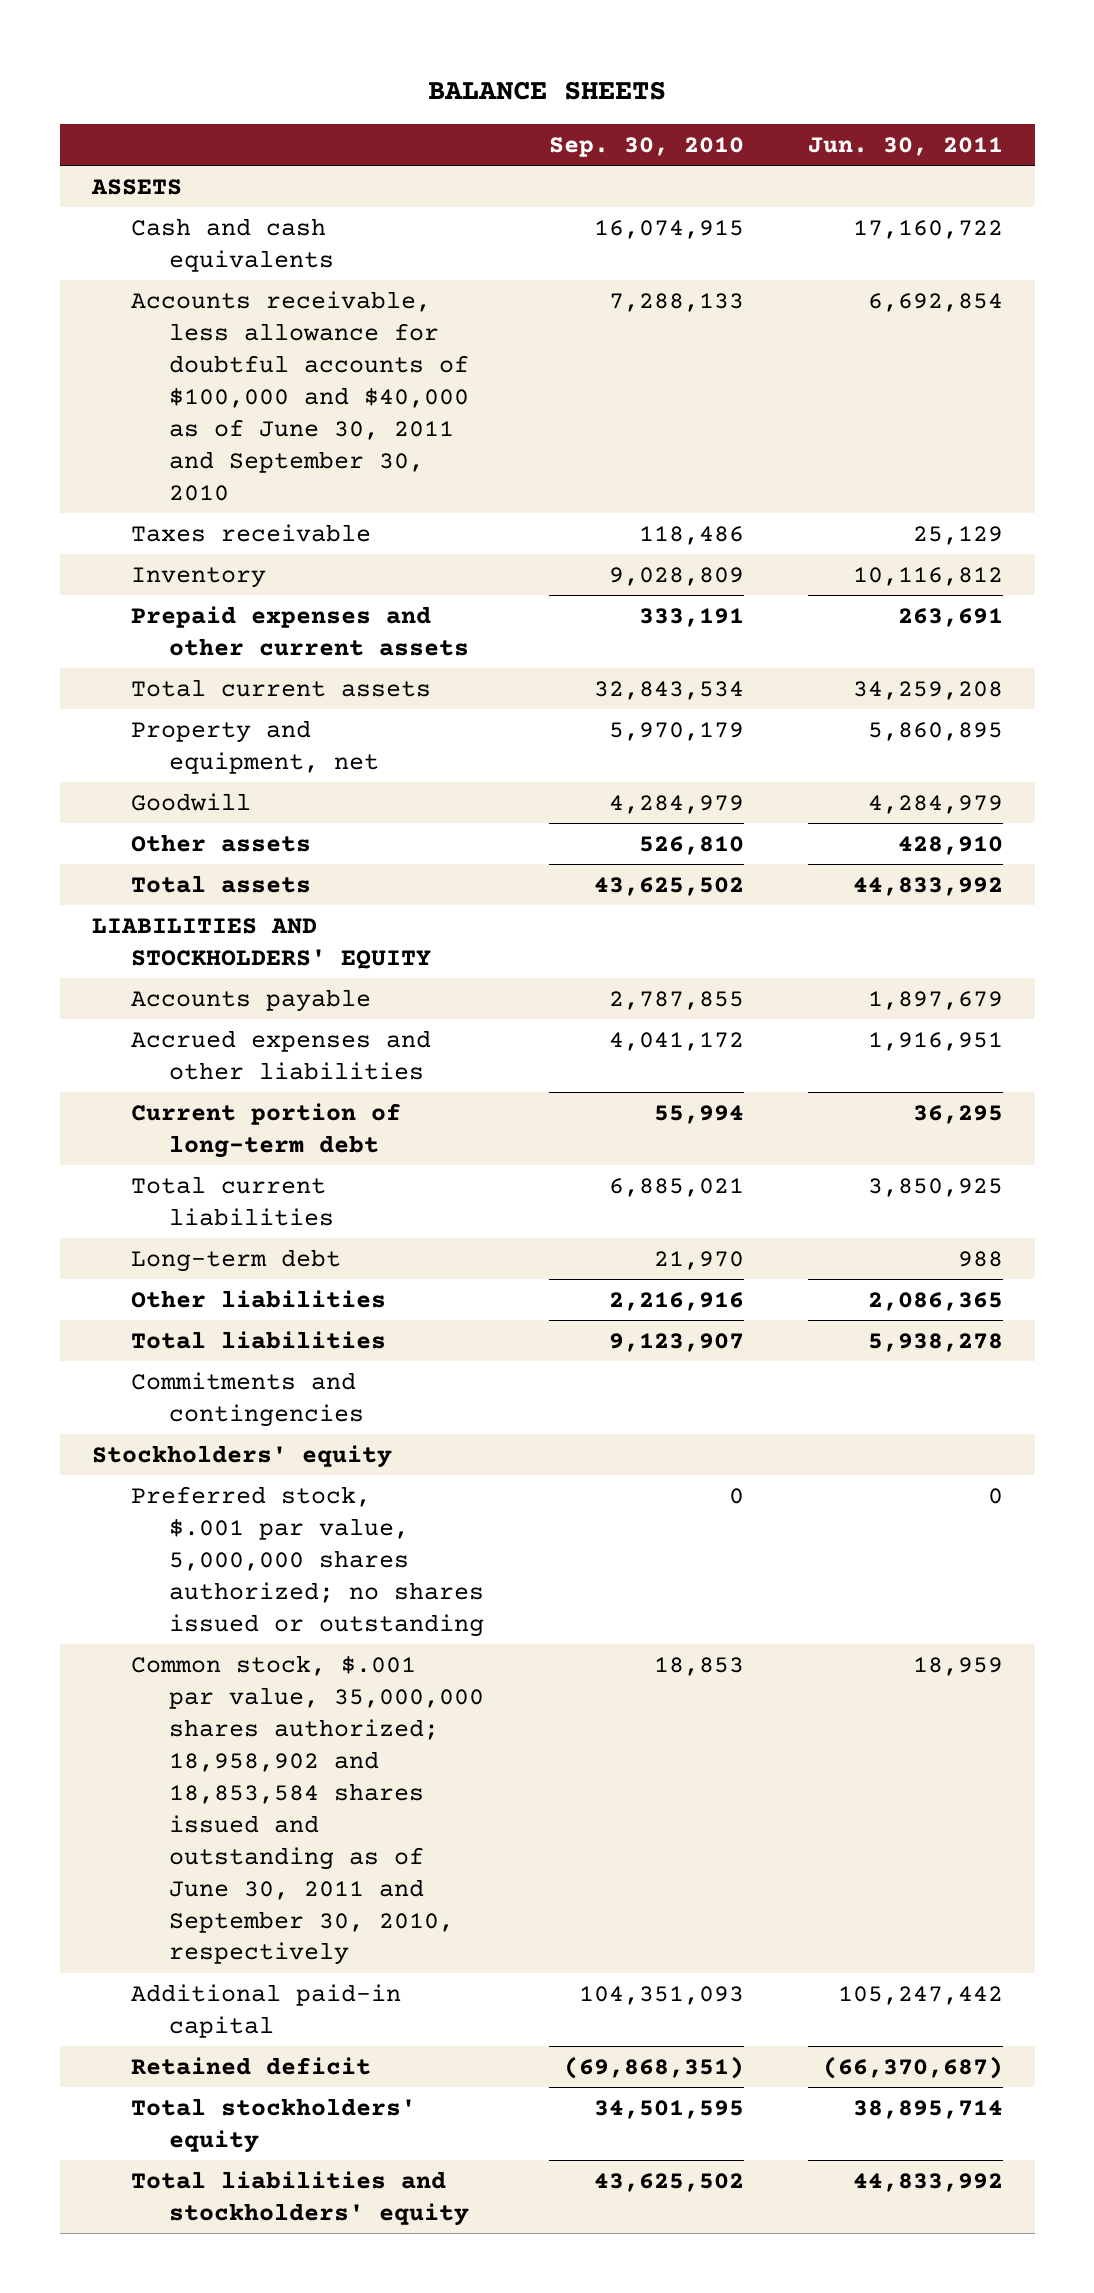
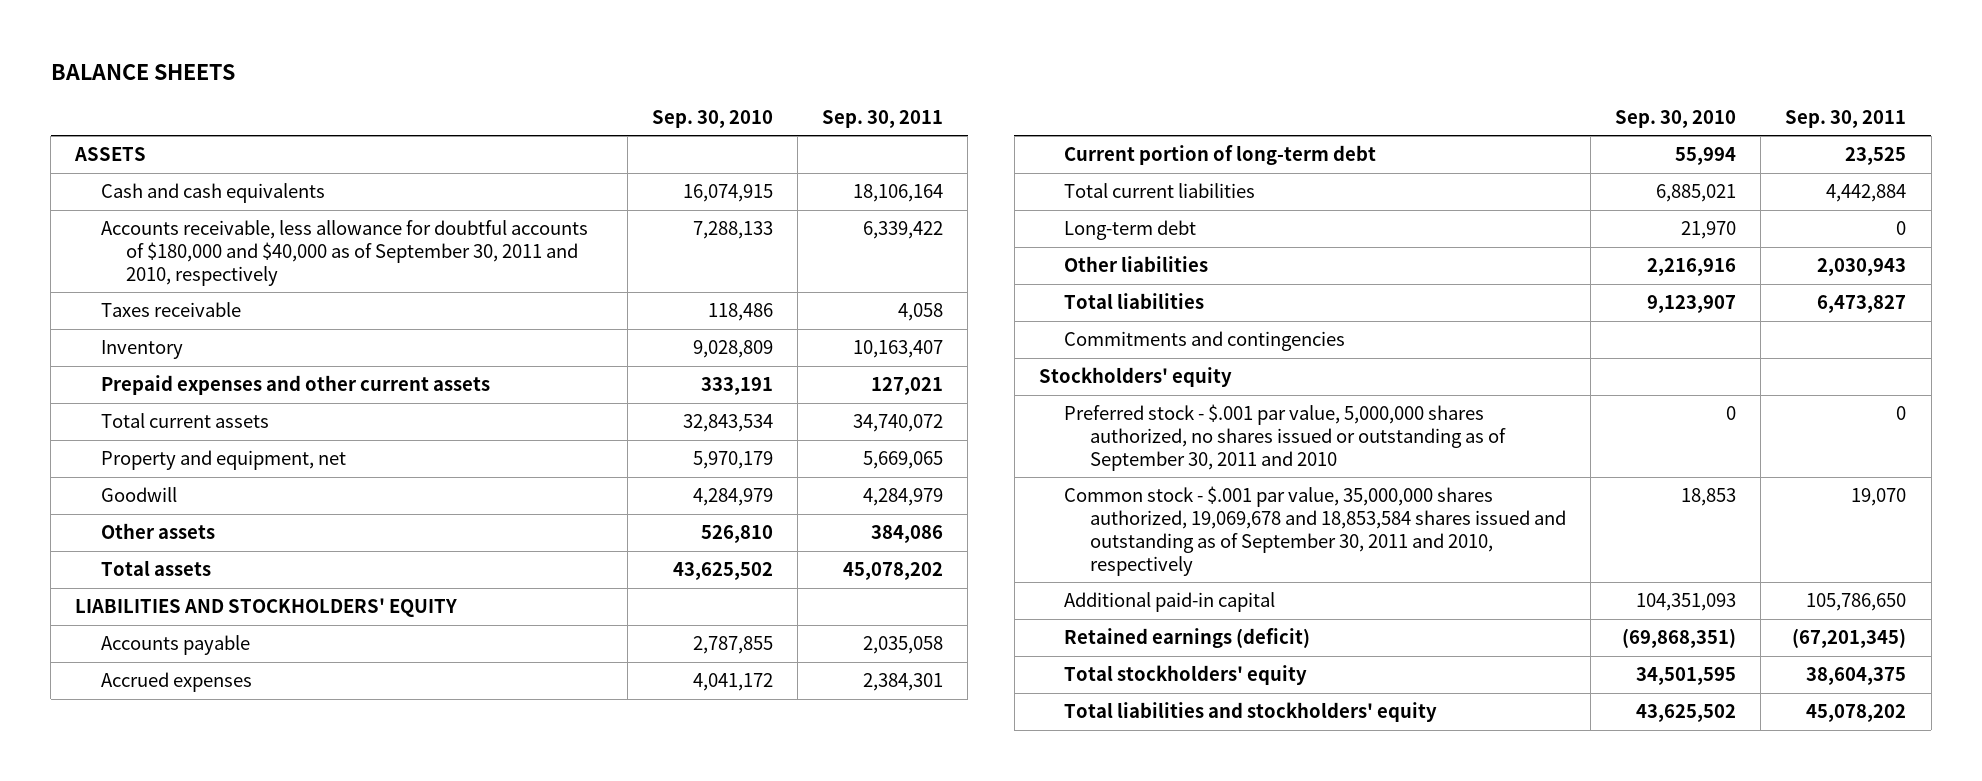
[807,136,1003,156] Jun. 30, 2011 -> none
none -> [821,109,943,128] Sep. 30, 2011
[130,290,470,501] Accounts receivable, less allowance for doubtful accounts of $100,000 and $40,000 as of June 30, 2011 and September 30, 2010 -> [100,220,588,287] Accounts receivable, less allowance for doubtful accounts of $180,000 and $40,000 as of September 30, 2011 and 2010, respectively
[130,1029,431,1080] Accrued expenses and other liabilities -> [100,672,252,693] Accrued expenses
[130,1485,485,1637] Preferred stock, $.001 par value, 5,000,000 shares authorized; no shares issued or outstanding -> [1064,404,1506,472] Preferred stock - $.001 par value, 5,000,000 shares authorized, no shares issued or outstanding as of September 30, 2011 and 2010
[130,1654,485,1966] Common stock, $.001 par value, 35,000,000 shares authorized; 18,958,902 and 18,853,584 shares issued and outstanding as of June 30, 2011 and September 30, 2010, respectively -> [1064,486,1566,576] Common stock - $.001 par value, 35,000,000 shares authorized, 19,069,678 and 18,853,584 shares issued and outstanding as of September 30, 2011 and 2010, respectively
[130,2056,371,2075] Retained deficit -> [1064,628,1311,649] Retained earnings (deficit)

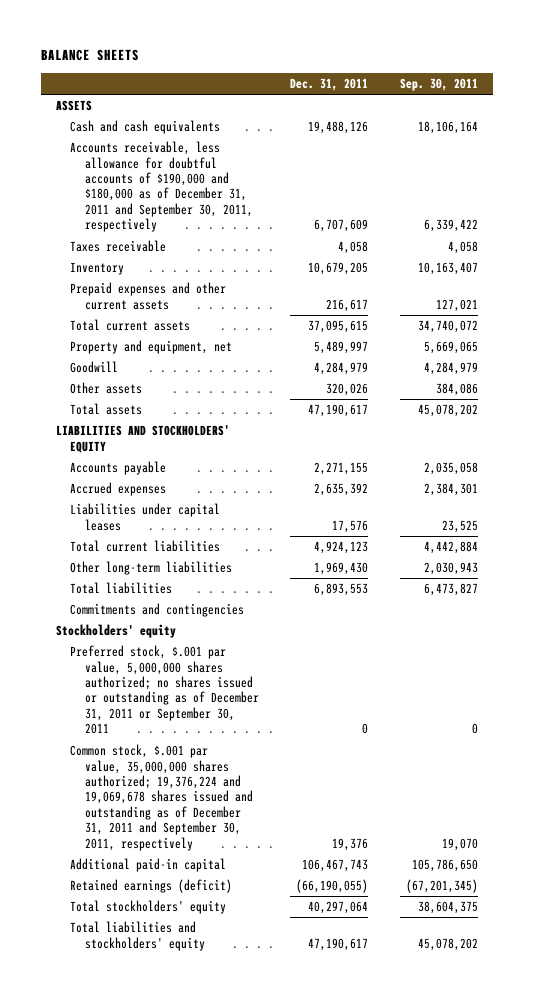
[651,109,773,128] Sep. 30, 2010 -> none
none -> [290,78,369,92] Dec. 31, 2011
[100,220,588,287] Accounts receivable, less allowance for doubtful accounts of $180,000 and $40,000 as of September 30, 2011 and 2010, respectively -> [70,141,253,233] Accounts receivable, less allowance for doubtful accounts of $190,000 and $180,000 as of December 31, 2011 and September 30, 2011, respectively
[1064,145,1377,166] Current portion of long-term debt -> [70,503,221,531] Liabilities under capital leases
[1064,220,1197,241] Long-term debt -> none
[1064,256,1209,273] Other liabilities -> [70,561,233,576] Other long-term liabilities
[1064,404,1506,472] Preferred stock - $.001 par value, 5,000,000 shares authorized, no shares issued or outstanding as of September 30, 2011 and 2010 -> [70,645,259,735] Preferred stock, $.001 par value, 5,000,000 shares authorized; no shares issued or outstanding as of December 31, 2011 or September 30, 2011
[1064,486,1566,576] Common stock - $.001 par value, 35,000,000 shares authorized, 19,069,678 and 18,853,584 shares issued and outstanding as of September 30, 2011 and 2010, respectively -> [70,744,253,851] Common stock, $.001 par value, 35,000,000 shares authorized; 19,376,224 and 19,069,678 shares issued and outstanding as of December 31, 2011 and September 30, 2011, respectively

